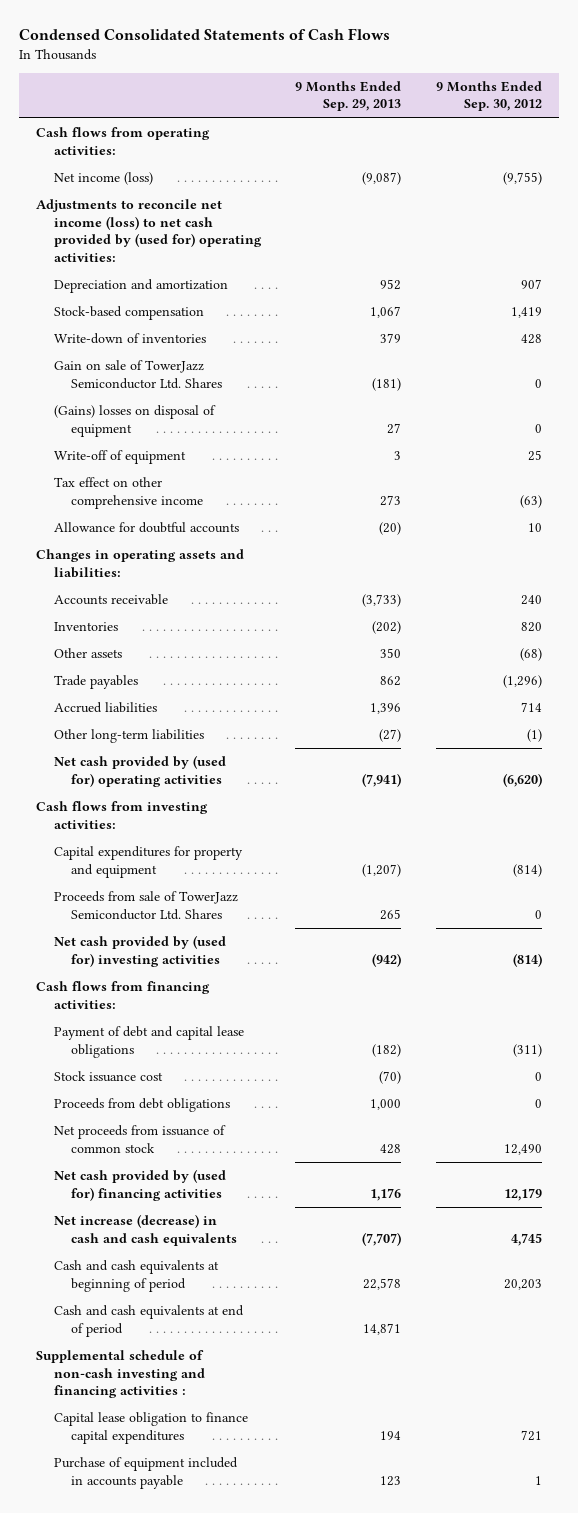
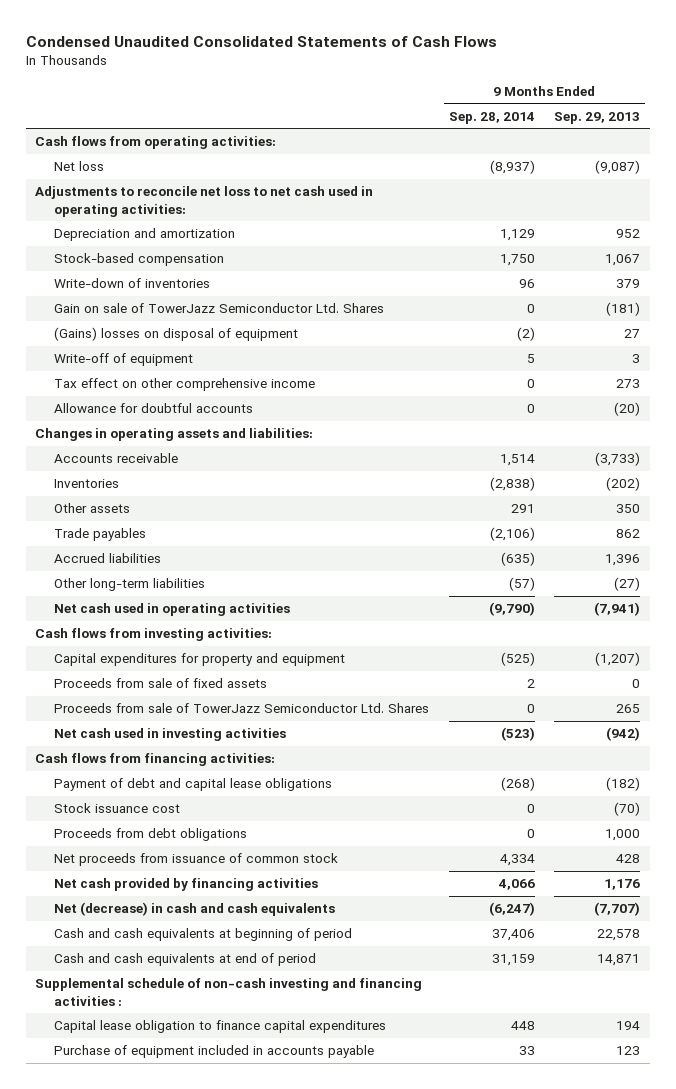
[18,28,390,41] Condensed Consolidated Statements of Cash Flows -> [25,35,497,47] Condensed Unaudited Consolidated Statements of Cash Flows
[435,80,542,112] 9 Months Ended Sep. 30, 2012 -> none
none -> [448,111,535,124] Sep. 28, 2014
[53,172,153,186] Net income (loss) -> [54,161,105,172] Net loss
[36,199,262,262] Adjustments to reconcile net income (loss) to net cash provided by (used for) operating activities: -> [35,186,374,217] Adjustments to reconcile net loss to net cash used in operating activities:
[53,755,226,787] Net cash provided by (used for) operating activities -> [54,603,291,617] Net cash used in operating activities
none -> [54,678,268,689] Proceeds from sale of fixed assets
[53,935,226,967] Net cash provided by (used for) investing activities -> [54,728,287,742] Net cash used in investing activities
[53,1169,226,1201] Net cash provided by (used for) financing activities -> [54,878,319,892] Net cash provided by financing activities
[53,1214,238,1246] Net increase (decrease) in cash and cash equivalents -> [54,902,336,917] Net (decrease) in cash and cash equivalents

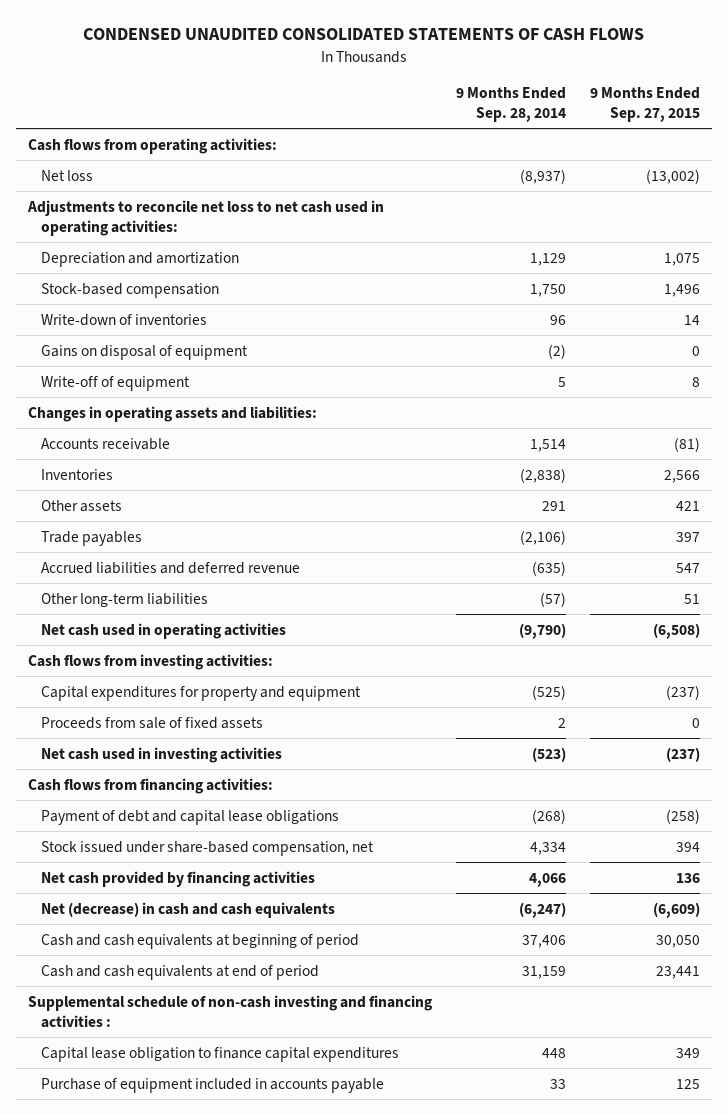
[25,35,497,47] Condensed Unaudited Consolidated Statements of Cash Flows -> [82,28,644,41] CONDENSED UNAUDITED CONSOLIDATED STATEMENTS OF CASH FLOWS
[554,111,641,124] Sep. 29, 2013 -> none
none -> [589,87,700,122] 9 Months Ended Sep. 27, 2015
[54,303,385,314] Gain on sale of TowerJazz Semiconductor Ltd. Shares -> none
[54,327,299,342] (Gains) losses on disposal of equipment -> [41,344,249,360] Gains on disposal of equipment
[54,378,316,392] Tax effect on other comprehensive income -> none
[54,403,254,414] Allowance for doubtful accounts -> none
[54,553,162,564] Accrued liabilities -> [41,561,301,574] Accrued liabilities and deferred revenue
[54,703,430,714] Proceeds from sale of TowerJazz Semiconductor Ltd. Shares -> none
[54,803,181,814] Stock issuance cost -> none
[54,828,248,842] Proceeds from debt obligations -> none
[54,853,339,867] Net proceeds from issuance of common stock -> [41,840,375,856] Stock issued under share-based compensation, net

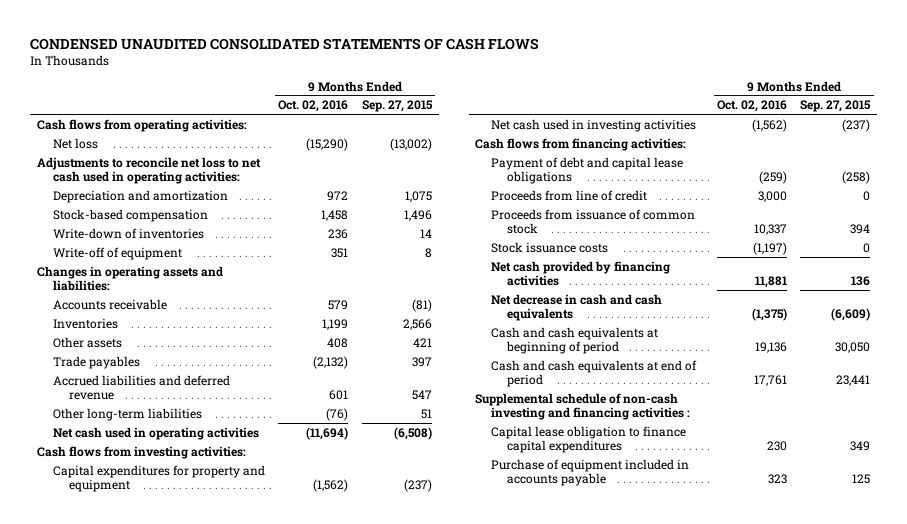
[455,87,566,122] 9 Months Ended Sep. 28, 2014 -> none
none -> [278,100,349,113] Oct. 02, 2016
[41,344,249,360] Gains on disposal of equipment -> none
[41,716,264,729] Proceeds from sale of fixed assets -> none
none -> [491,189,648,201] Proceeds from line of credit
[41,840,375,856] Stock issued under share-based compensation, net -> [491,208,696,235] Proceeds from issuance of common stock
none -> [491,241,609,253] Stock issuance costs
[41,901,336,918] Net (decrease) in cash and cash equivalents -> [491,293,663,322] Net decrease in cash and cash equivalents

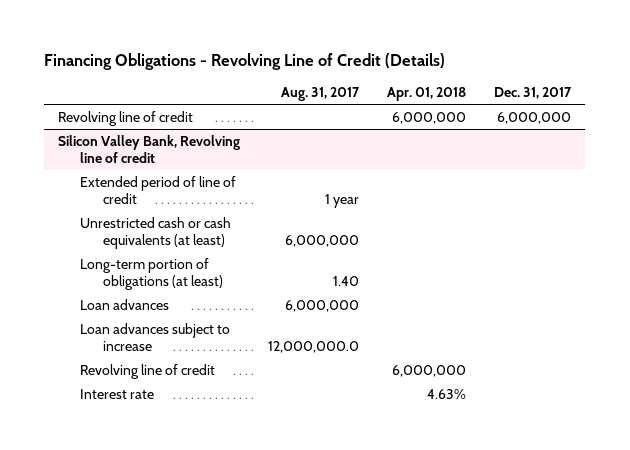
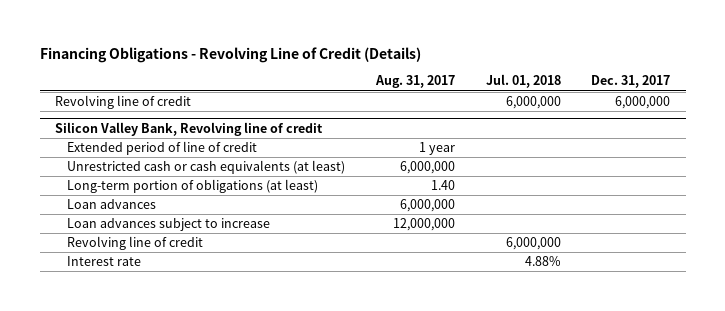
[387,87,467,102] Apr. 01, 2018 -> none
none -> [485,74,561,89] Jul. 01, 2018
[268,340,360,353] 12,000,000.0 -> [392,218,455,232] 12,000,000

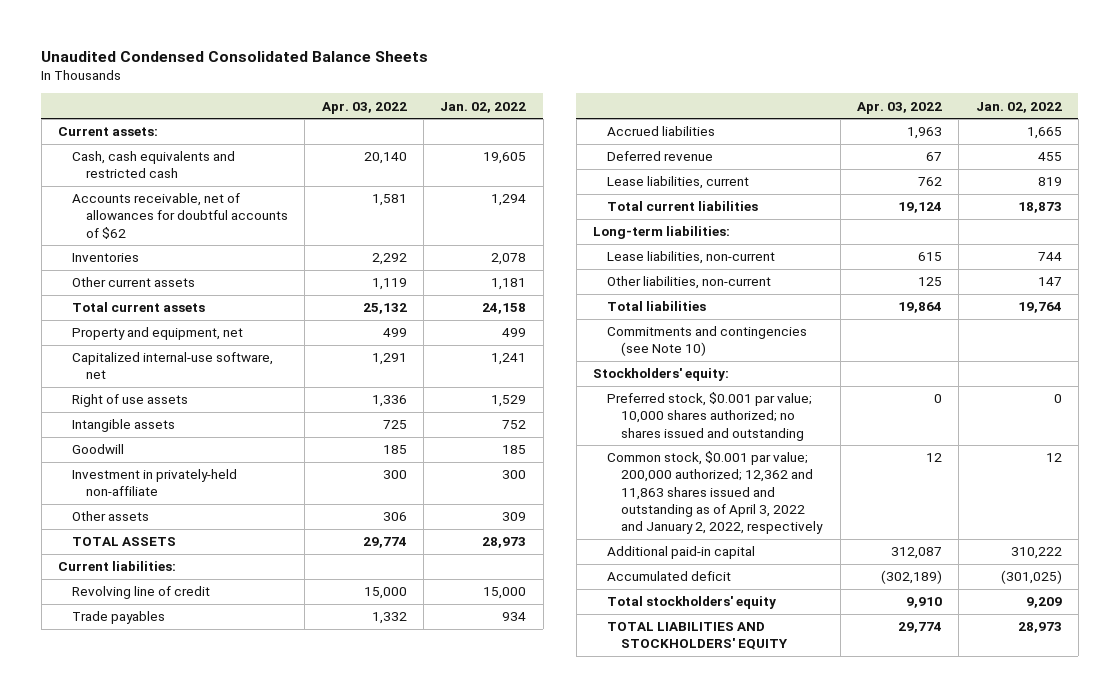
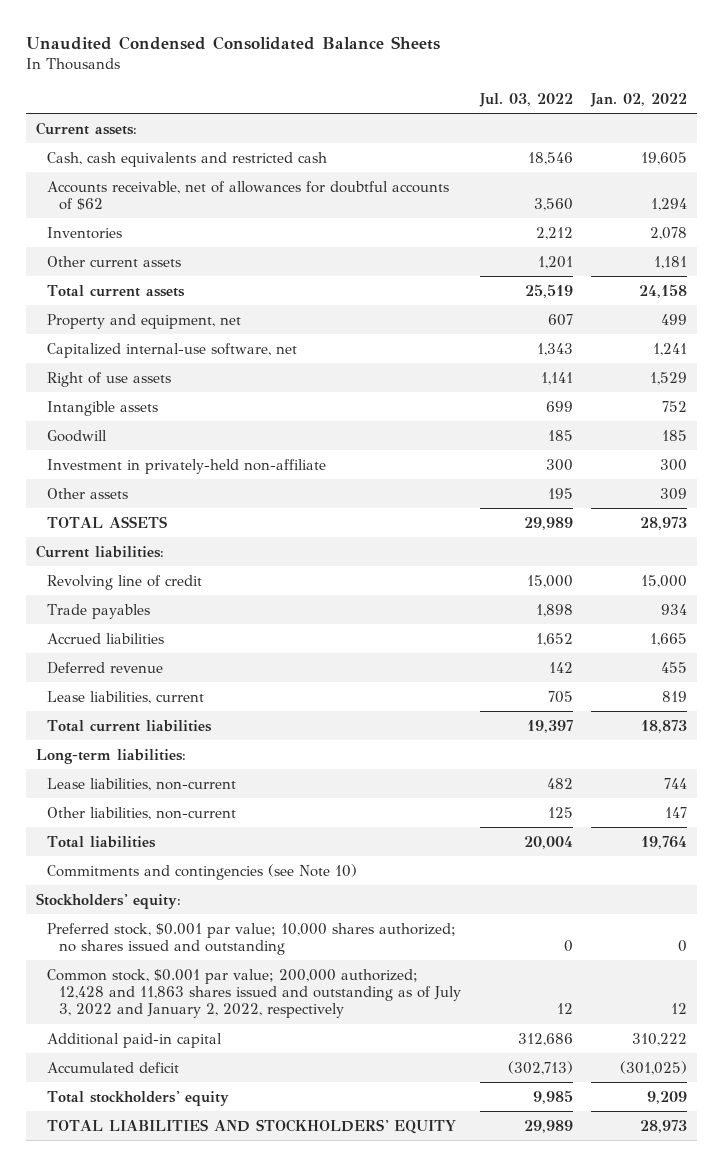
[321,101,407,114] Apr. 03, 2022 -> none
none -> [478,92,573,107] Jul. 03, 2022
[607,451,824,535] Common stock, $0.001 par value; 200,000 authorized; 12,362 and 11,863 shares issued and outstanding as of April 3, 2022 and January 2, 2022, respectively -> [47,968,462,1019] Common stock, $0.001 par value; 200,000 authorized; 12,428 and 11,863 shares issued and outstanding as of July 3, 2022 and January 2, 2022, respectively

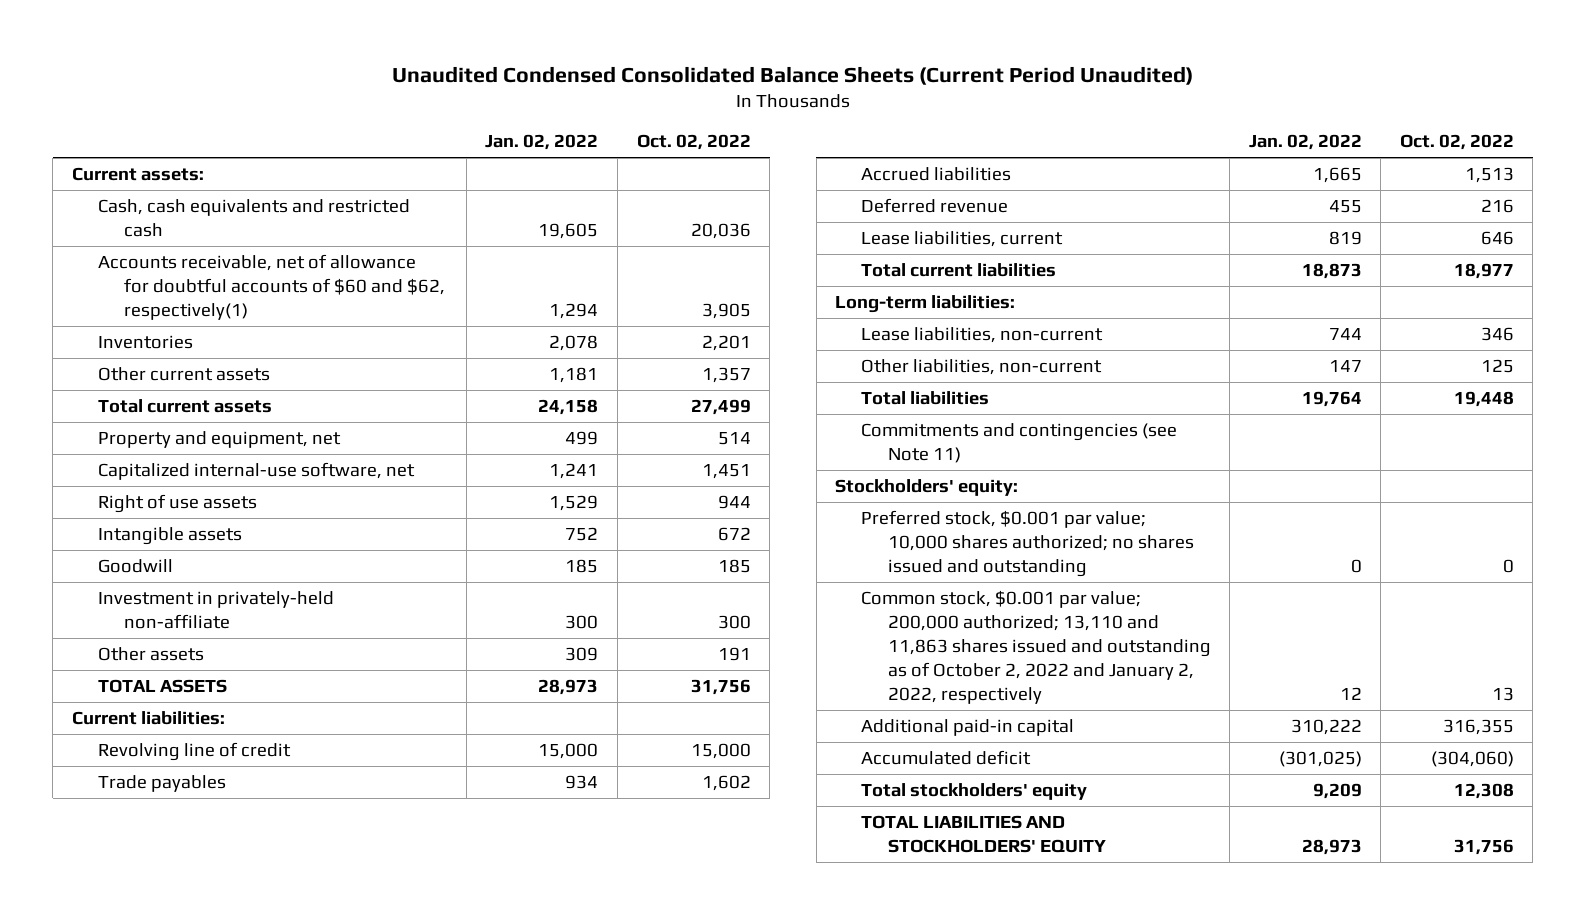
[26,36,441,51] Unaudited Condensed Consolidated Balance Sheets -> [391,65,1193,85] Unaudited Condensed Consolidated Balance Sheets (Current Period Unaudited)
[478,92,573,107] Jul. 03, 2022 -> none
none -> [636,134,751,151] Oct. 02, 2022
[47,180,450,211] Accounts receivable, net of allowances for doubtful accounts of $62 -> [98,254,446,321] Accounts receivable, net of allowance for doubtful accounts of $60 and $62, respectively(1)
[47,863,358,880] Commitments and contingencies (see Note 10) -> [861,423,1178,464] Commitments and contingencies (see Note 11)
[47,968,462,1019] Common stock, $0.001 par value; 200,000 authorized; 12,428 and 11,863 shares issued and outstanding as of July 3, 2022 and January 2, 2022, respectively -> [861,590,1211,705] Common stock, $0.001 par value; 200,000 authorized; 13,110 and 11,863 shares issued and outstanding as of October 2, 2022 and January 2, 2022, respectively

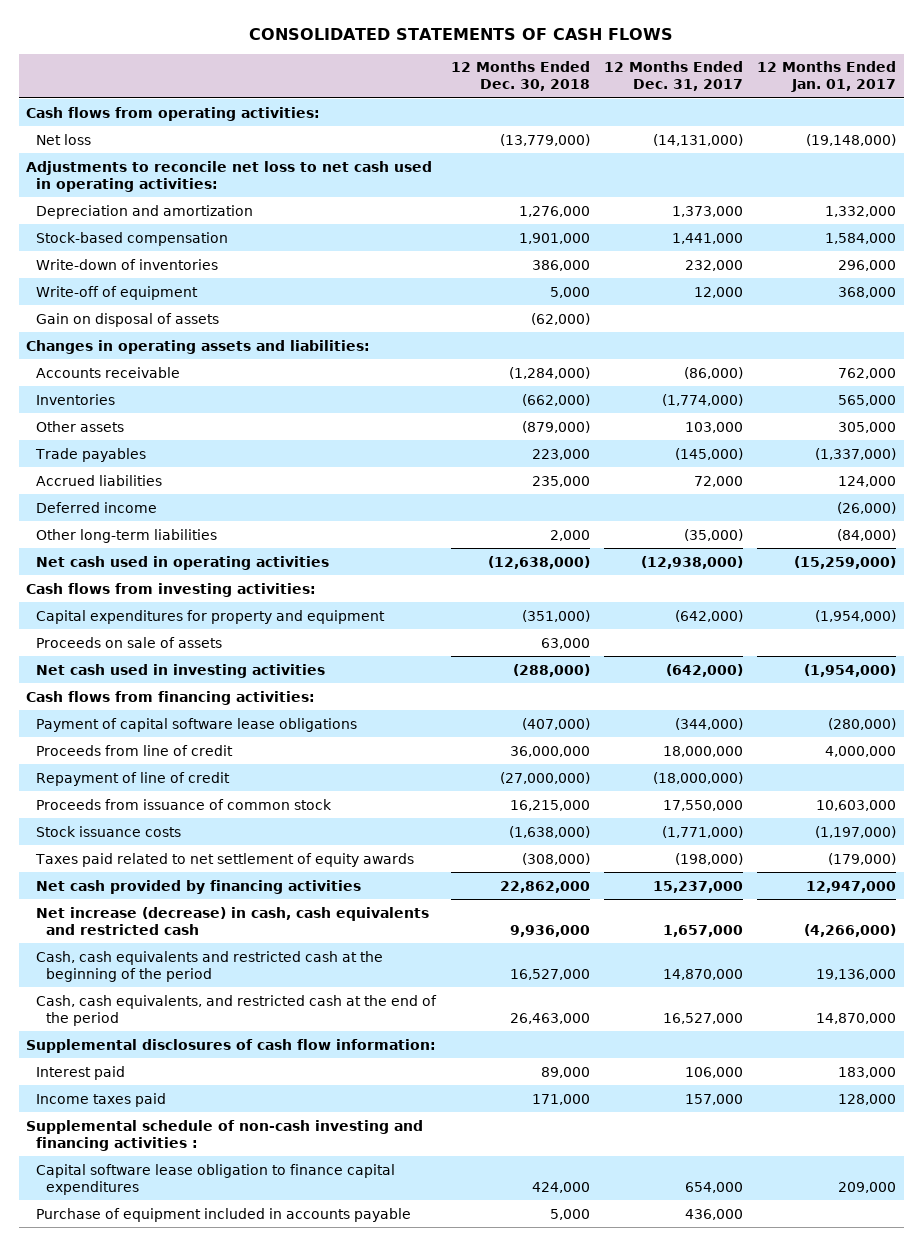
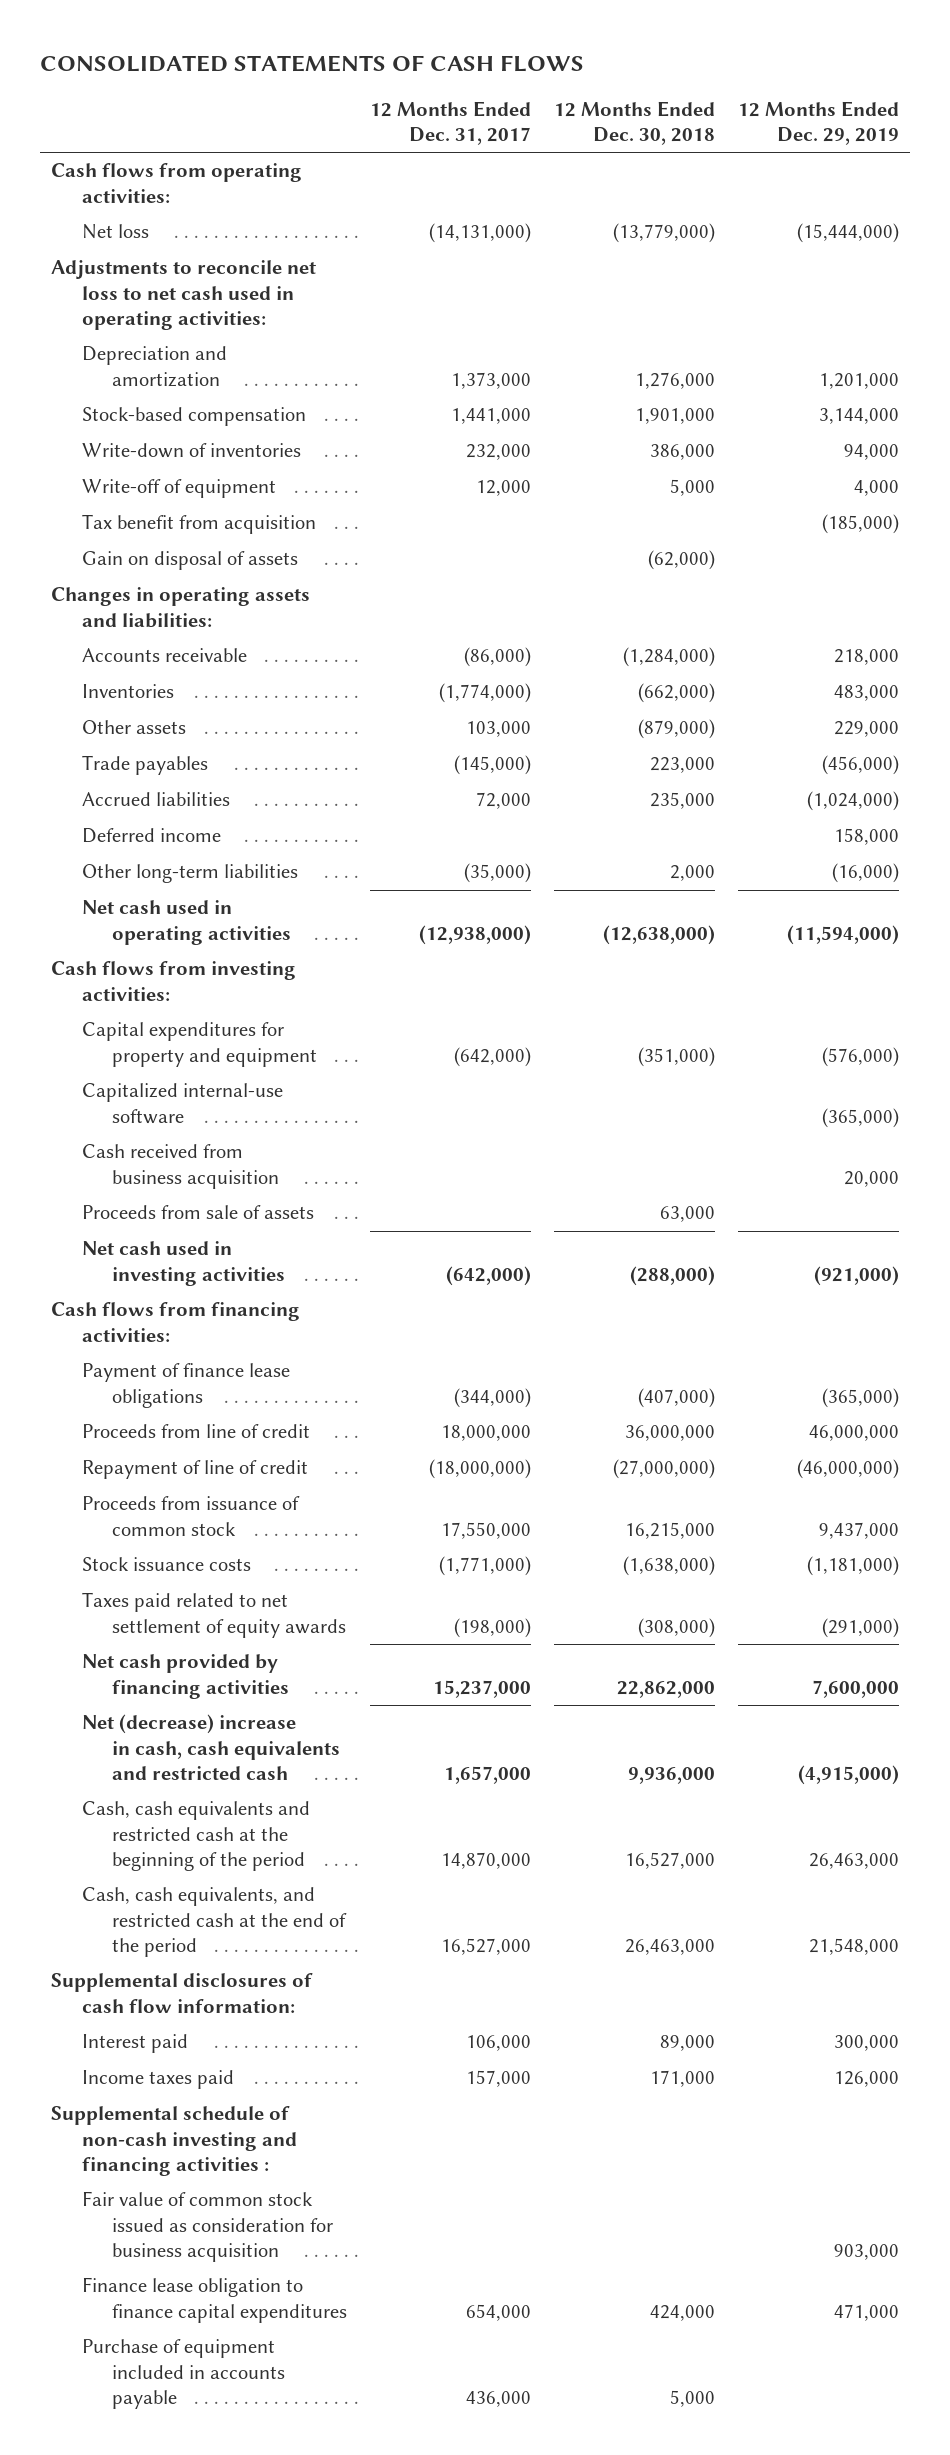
[757,61,897,93] 12 Months Ended Jan. 01, 2017 -> none
none -> [737,100,899,146] 12 Months Ended Dec. 29, 2019
none -> [81,514,316,535] Tax benefit from acquisition
none -> [81,1083,283,1124] Capitalized internal-use software
none -> [81,1144,280,1189] Cash received from business acquisition
[36,636,223,648] Proceeds on sale of assets -> [81,1205,314,1220] Proceeds from sale of assets
[36,717,358,732] Payment of capital software lease obligations -> [81,1363,290,1408] Payment of finance lease obligations
[36,906,430,935] Net increase (decrease) in cash, cash equivalents and restricted cash -> [81,1714,341,1780] Net (decrease) increase in cash, cash equivalents and restricted cash
none -> [81,2191,334,2262] Fair value of common stock issued as consideration for business acquisition
[36,1163,396,1195] Capital software lease obligation to finance capital expenditures -> [81,2277,348,2323] Finance lease obligation to finance capital expenditures

